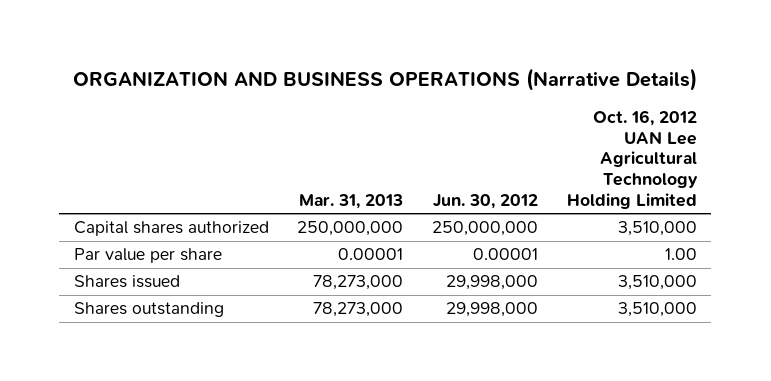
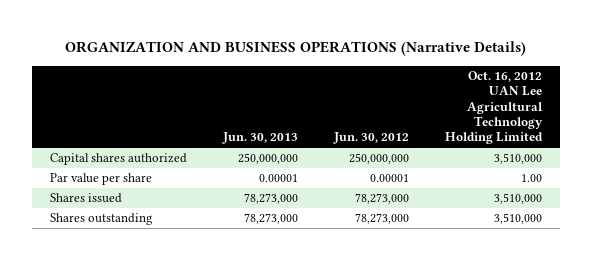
[299,193,404,209] Mar. 31, 2013 -> none
none -> [222,132,299,145] Jun. 30, 2013
[446,275,539,291] 29,998,000 -> [354,193,409,205] 78,273,000
[446,302,539,318] 29,998,000 -> [354,213,409,225] 78,273,000

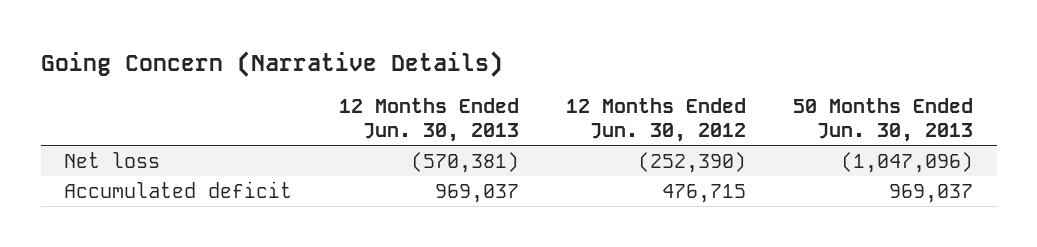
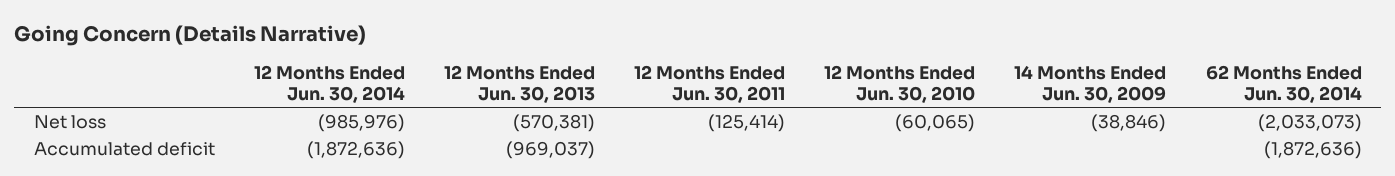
[40,51,503,78] Going Concern (Narrative Details) -> [14,25,367,47] Going Concern (Details Narrative)
[566,98,747,143] 12 Months Ended Jun. 30, 2012 -> none
[793,98,974,143] 50 Months Ended Jun. 30, 2013 -> none
none -> [253,64,405,103] 12 Months Ended Jun. 30, 2014
none -> [634,64,786,103] 12 Months Ended Jun. 30, 2011
none -> [824,64,976,103] 12 Months Ended Jun. 30, 2010
none -> [1014,64,1167,103] 14 Months Ended Jun. 30, 2009
none -> [1205,64,1362,103] 62 Months Ended Jun. 30, 2014
[435,183,520,203] 969,037 -> [506,141,596,160] (969,037)

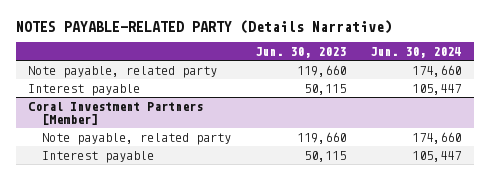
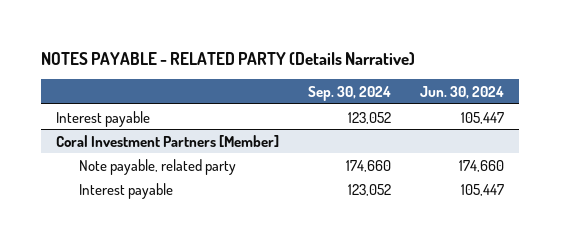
[15,19,392,34] NOTES PAYABLE-RELATED PARTY (Details Narrative) -> [41,51,416,65] NOTES PAYABLE - RELATED PARTY (Details Narrative)
[255,47,347,59] Jun. 30, 2023 -> none
none -> [308,85,392,101] Sep. 30, 2024
[27,65,217,78] Note payable, related party -> none

